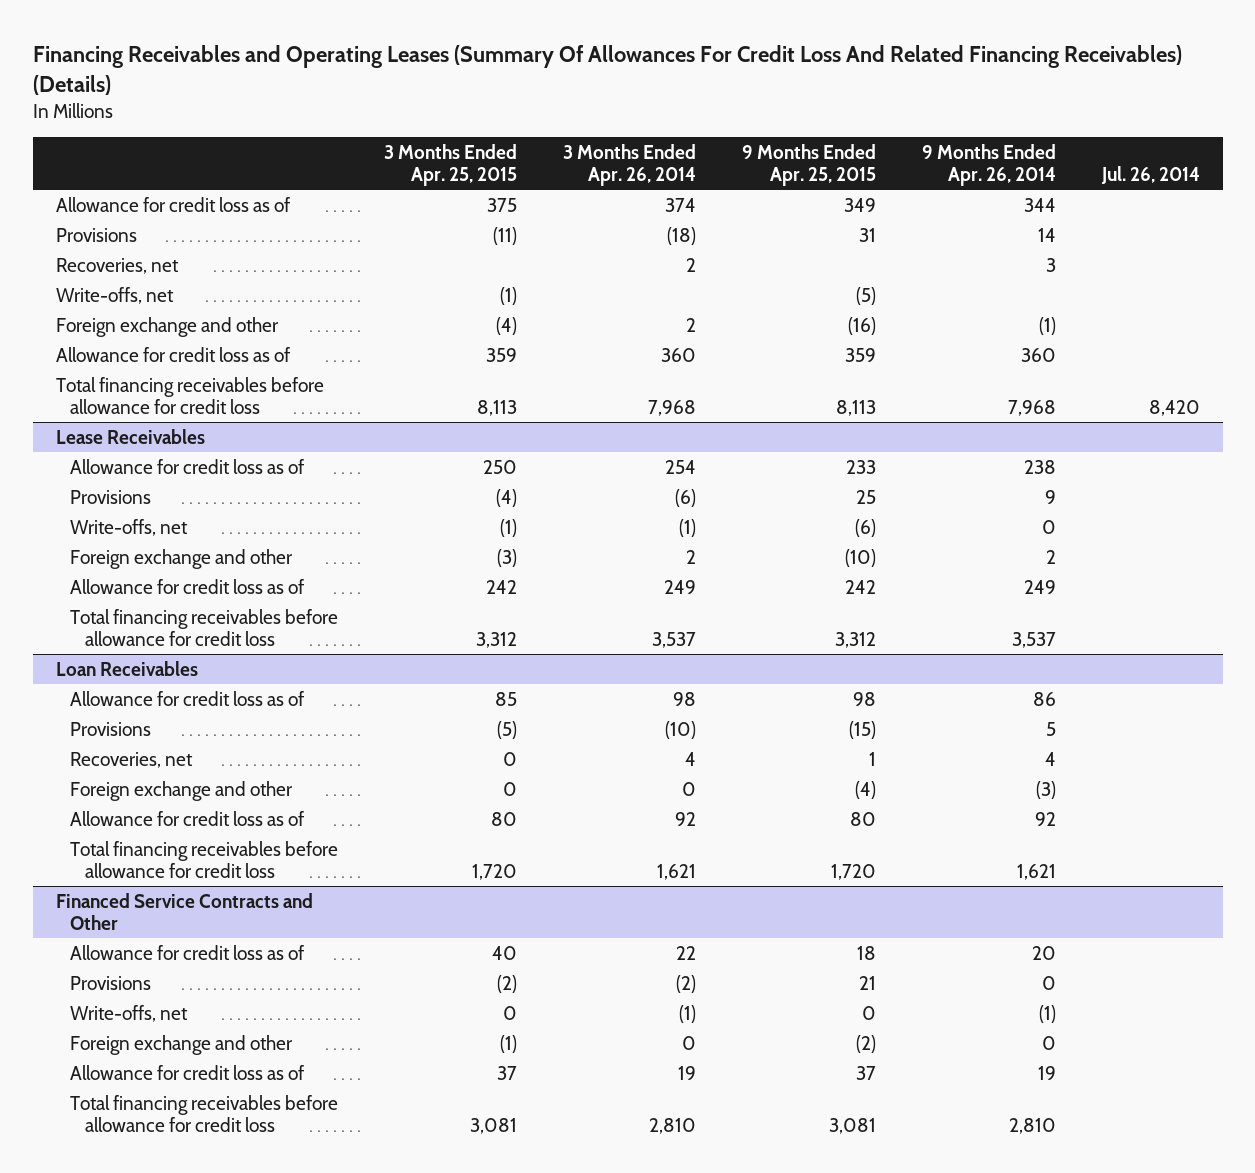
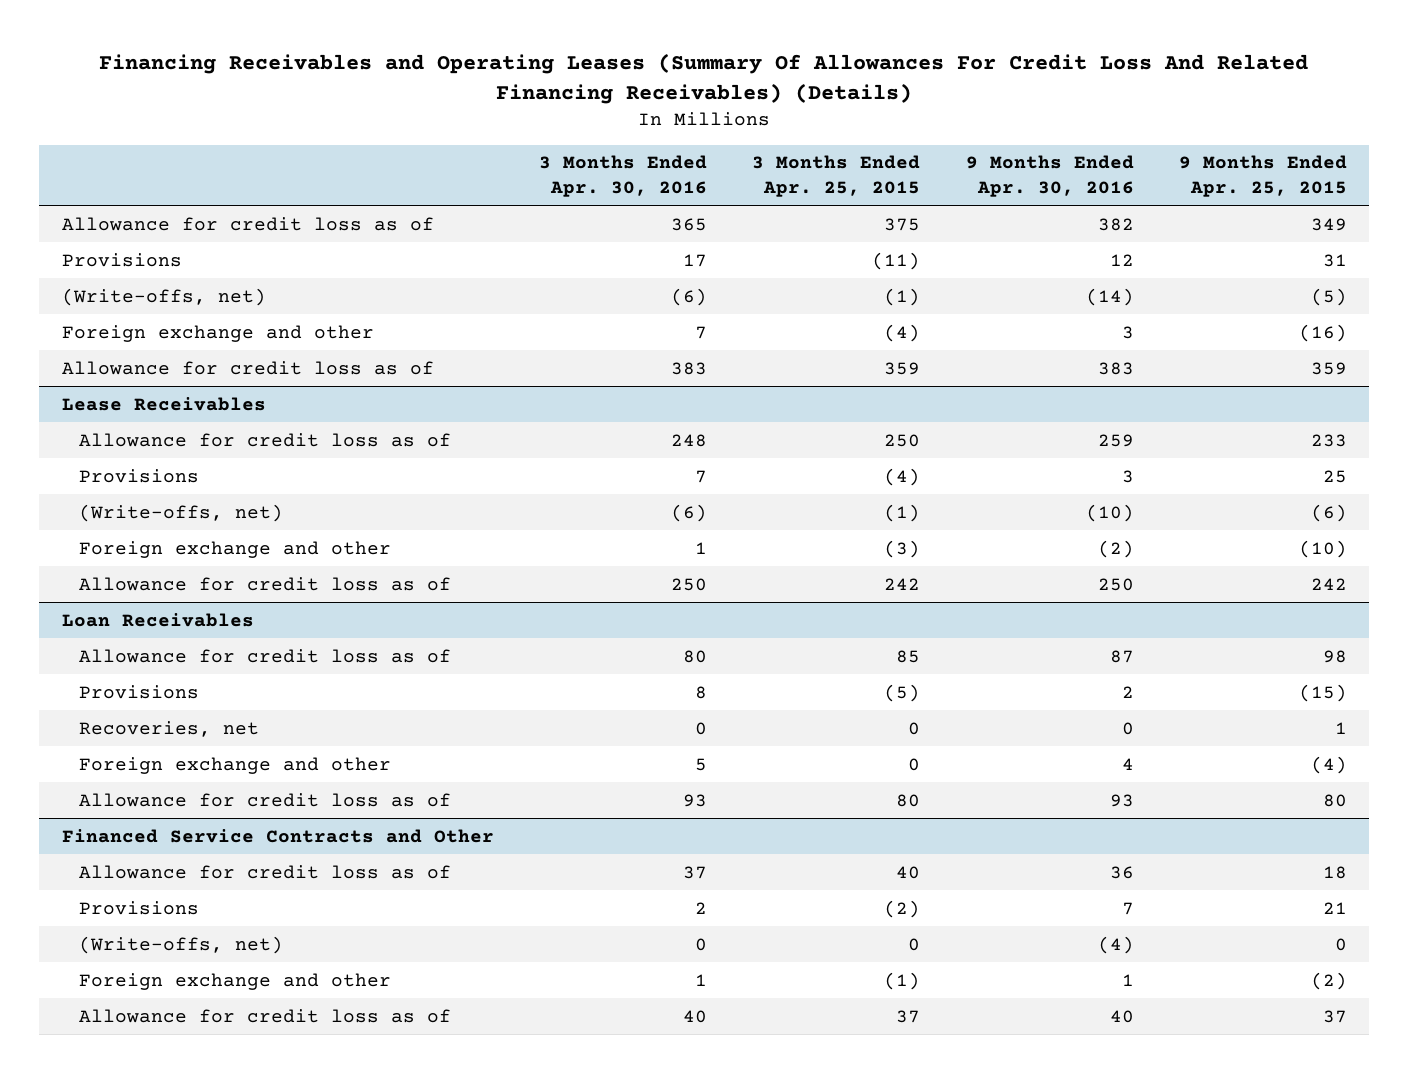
[562,143,696,186] 3 Months Ended Apr. 26, 2014 -> none
[921,143,1056,186] 9 Months Ended Apr. 26, 2014 -> none
[1100,165,1200,184] Jul. 26, 2014 -> none
none -> [539,155,708,197] 3 Months Ended Apr. 30, 2016
none -> [965,155,1134,197] 9 Months Ended Apr. 30, 2016
[55,257,179,274] Recoveries, net -> none
[55,286,174,304] Write-offs, net -> [61,287,266,306] (Write-offs, net)
[55,376,324,414] Total financing receivables before allowance for credit loss -> none
[70,518,189,536] Write-offs, net -> [78,503,283,522] (Write-offs, net)
[70,608,339,646] Total financing receivables before allowance for credit loss -> none
[70,840,339,878] Total financing receivables before allowance for credit loss -> none
[70,1004,189,1022] Write-offs, net -> [78,935,283,954] (Write-offs, net)
[70,1094,339,1132] Total financing receivables before allowance for credit loss -> none

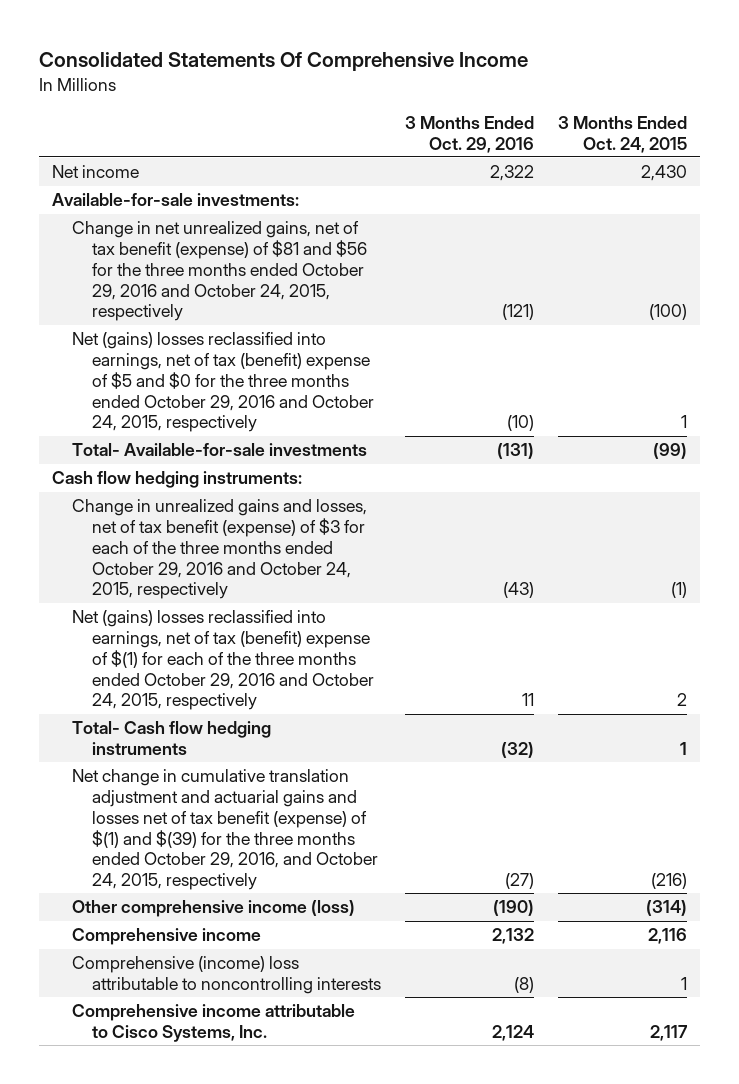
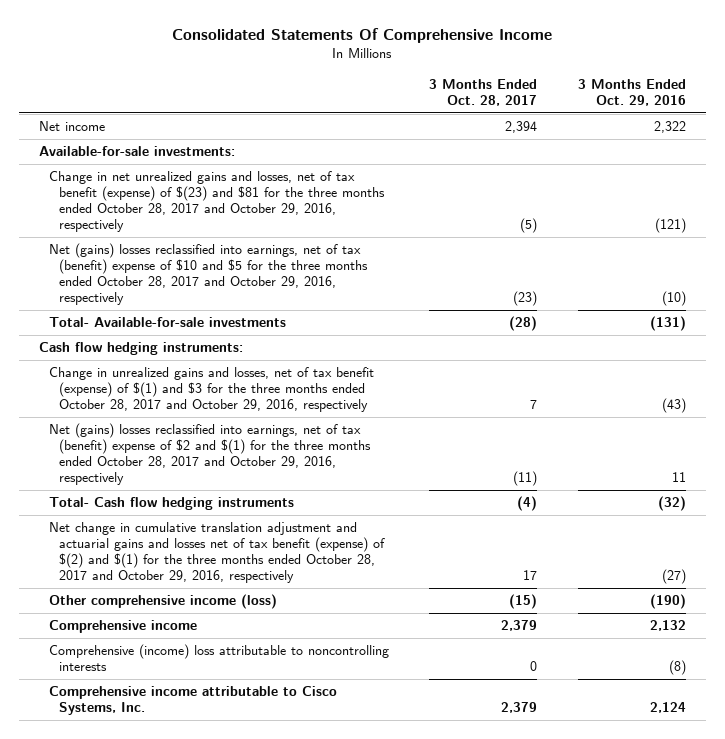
[558,115,688,153] 3 Months Ended Oct. 24, 2015 -> none
none -> [429,78,538,106] 3 Months Ended Oct. 28, 2017
[71,221,367,322] Change in net unrealized gains, net of tax benefit (expense) of $81 and $56 for the three months ended October 29, 2016 and October 24, 2015, respectively -> [49,171,386,233] Change in net unrealized gains and losses, net of tax benefit (expense) of $(23) and $81 for the three months ended October 28, 2017 and October 29, 2016, respectively
[71,332,374,433] Net (gains) losses reclassified into earnings, net of tax (benefit) expense of $5 and $0 for the three months ended October 29, 2016 and October 24, 2015, respectively -> [49,243,369,306] Net (gains) losses reclassified into earnings, net of tax (benefit) expense of $10 and $5 for the three months ended October 28, 2017 and October 29, 2016, respectively
[71,499,367,600] Change in unrealized gains and losses, net of tax benefit (expense) of $3 for each of the three months ended October 29, 2016 and October 24, 2015, respectively -> [49,367,375,413] Change in unrealized gains and losses, net of tax benefit (expense) of $(1) and $3 for the three months ended October 28, 2017 and October 29, 2016, respectively
[71,610,374,711] Net (gains) losses reclassified into earnings, net of tax (benefit) expense of $(1) for each of the three months ended October 29, 2016 and October 24, 2015, respectively -> [49,423,372,486] Net (gains) losses reclassified into earnings, net of tax (benefit) expense of $2 and $(1) for the three months ended October 28, 2017 and October 29, 2016, respectively
[71,769,378,891] Net change in cumulative translation adjustment and actuarial gains and losses net of tax benefit (expense) of $(1) and $(39) for the three months ended October 29, 2016, and October 24, 2015, respectively -> [49,522,386,584] Net change in cumulative translation adjustment and actuarial gains and losses net of tax benefit (expense) of $(2) and $(1) for the three months ended October 28, 2017 and October 29, 2016, respectively

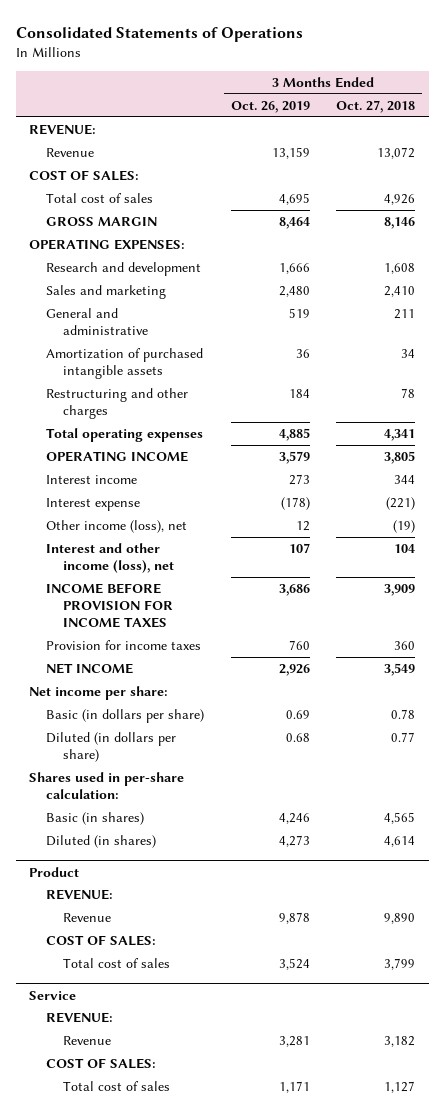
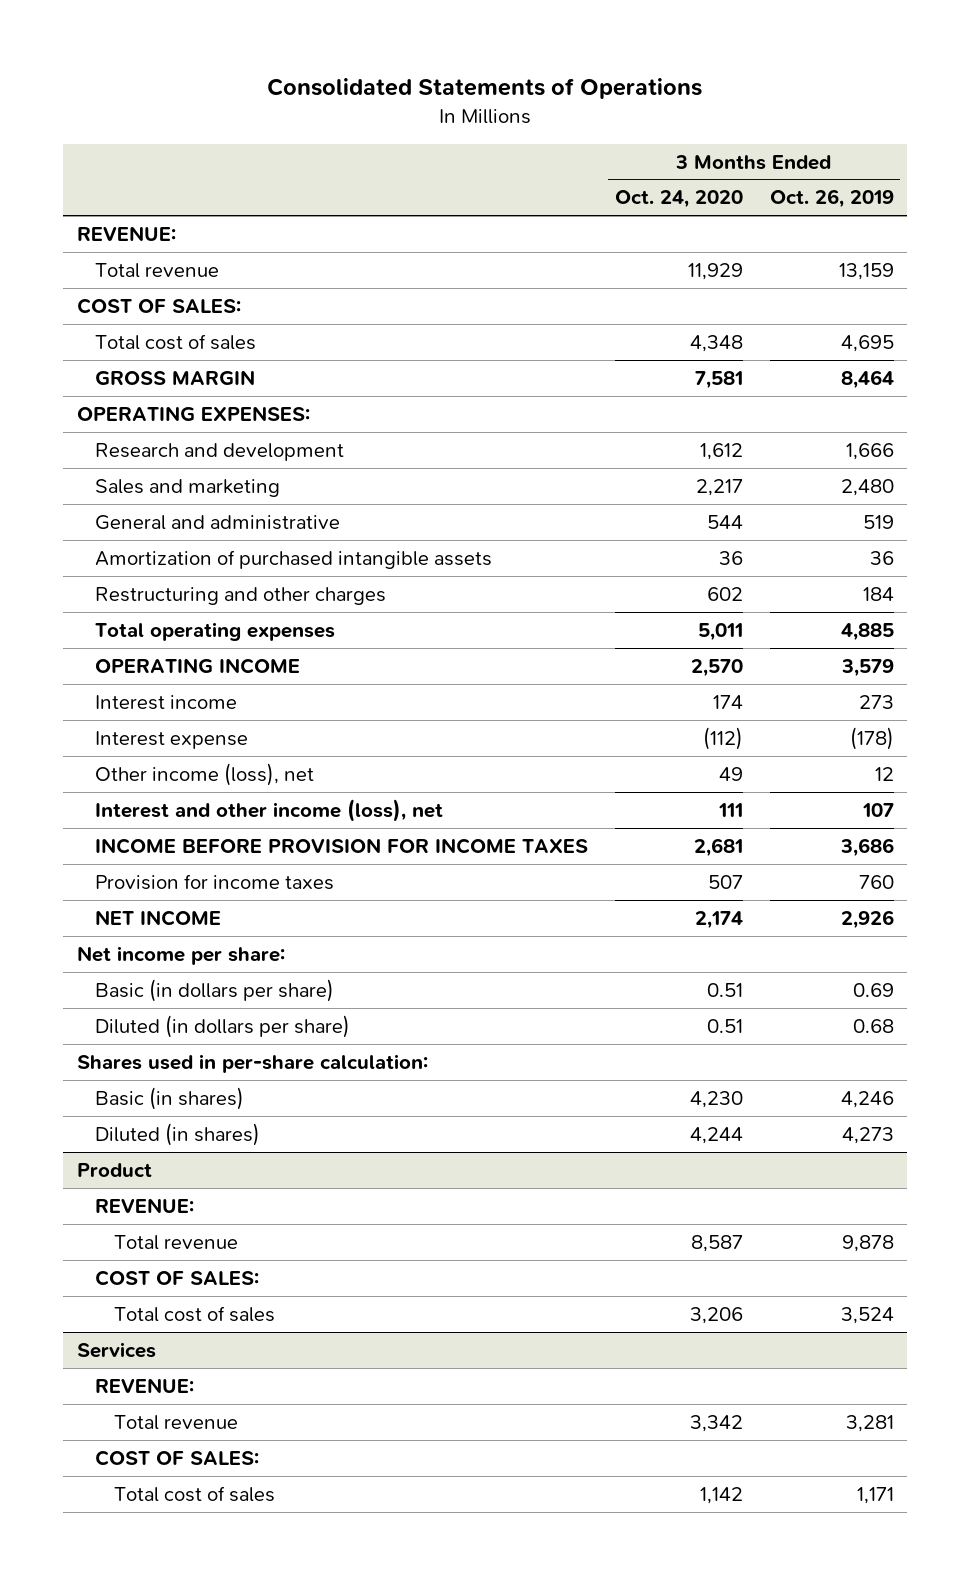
[336,99,416,113] Oct. 27, 2018 -> none
none -> [614,190,743,209] Oct. 24, 2020
[45,148,94,158] Revenue -> [95,262,220,278] Total revenue
[62,913,111,923] Revenue -> [113,1234,238,1250] Total revenue
[29,990,77,1000] Service -> [76,1341,156,1358] Services
[62,1036,111,1046] Revenue -> [113,1414,238,1430] Total revenue

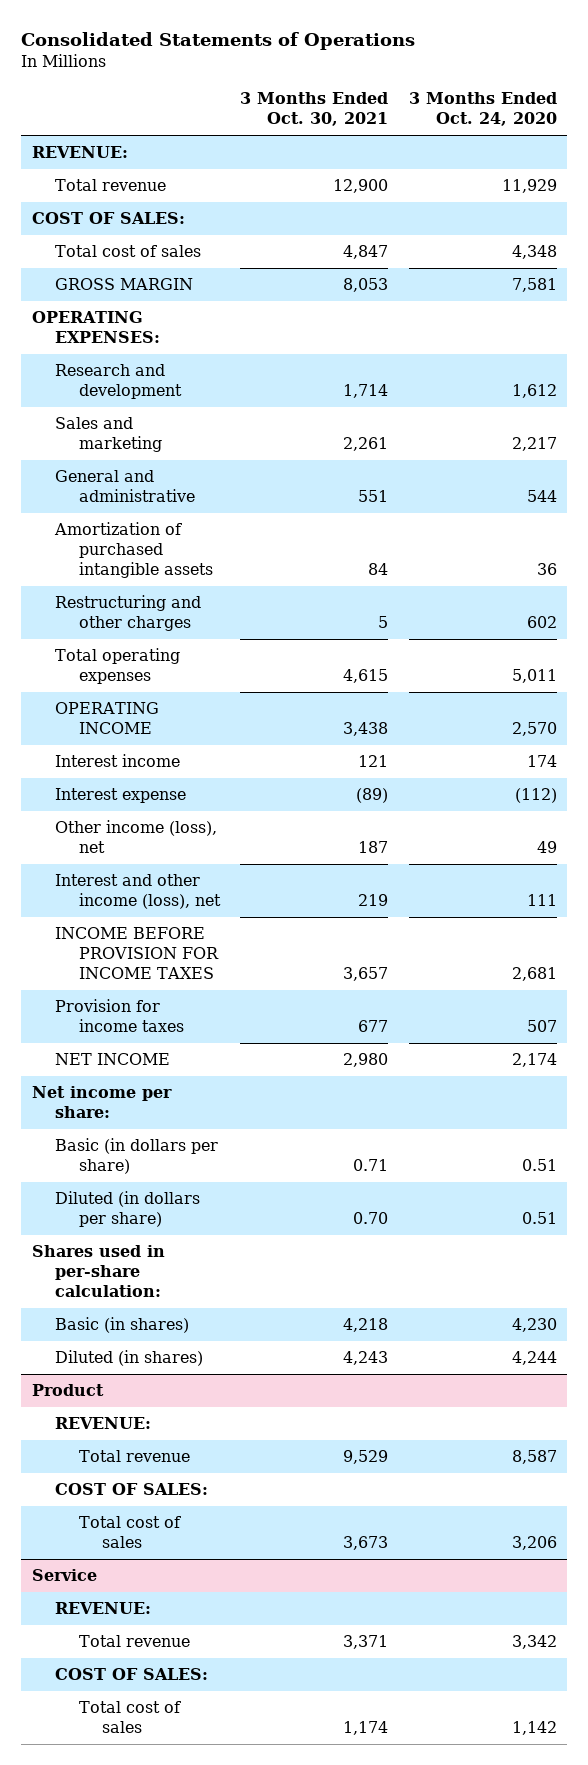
[769,189,894,209] Oct. 26, 2019 -> none
none -> [240,92,389,127] 3 Months Ended Oct. 30, 2021
[76,1341,156,1358] Services -> [31,1568,97,1581] Service

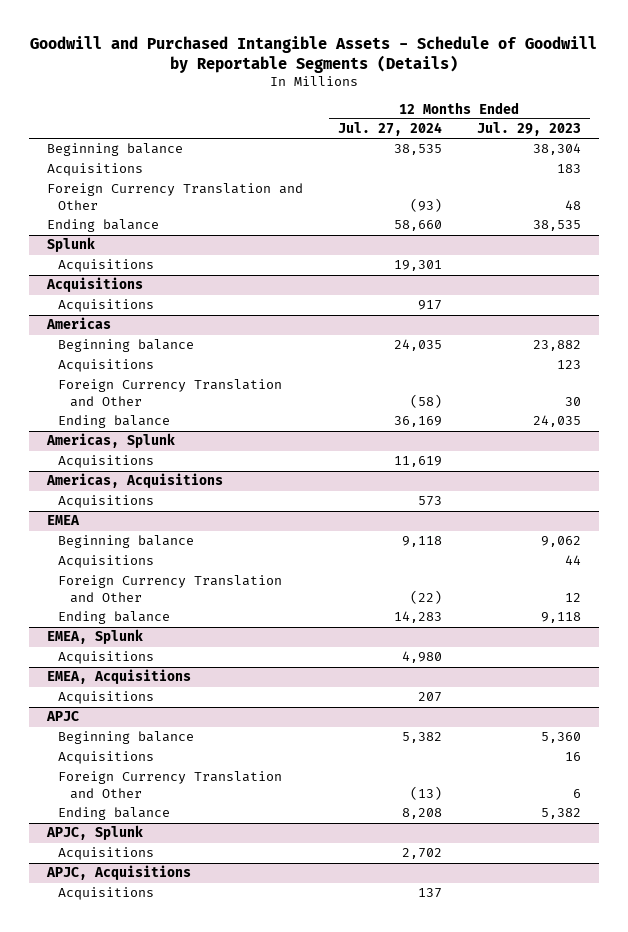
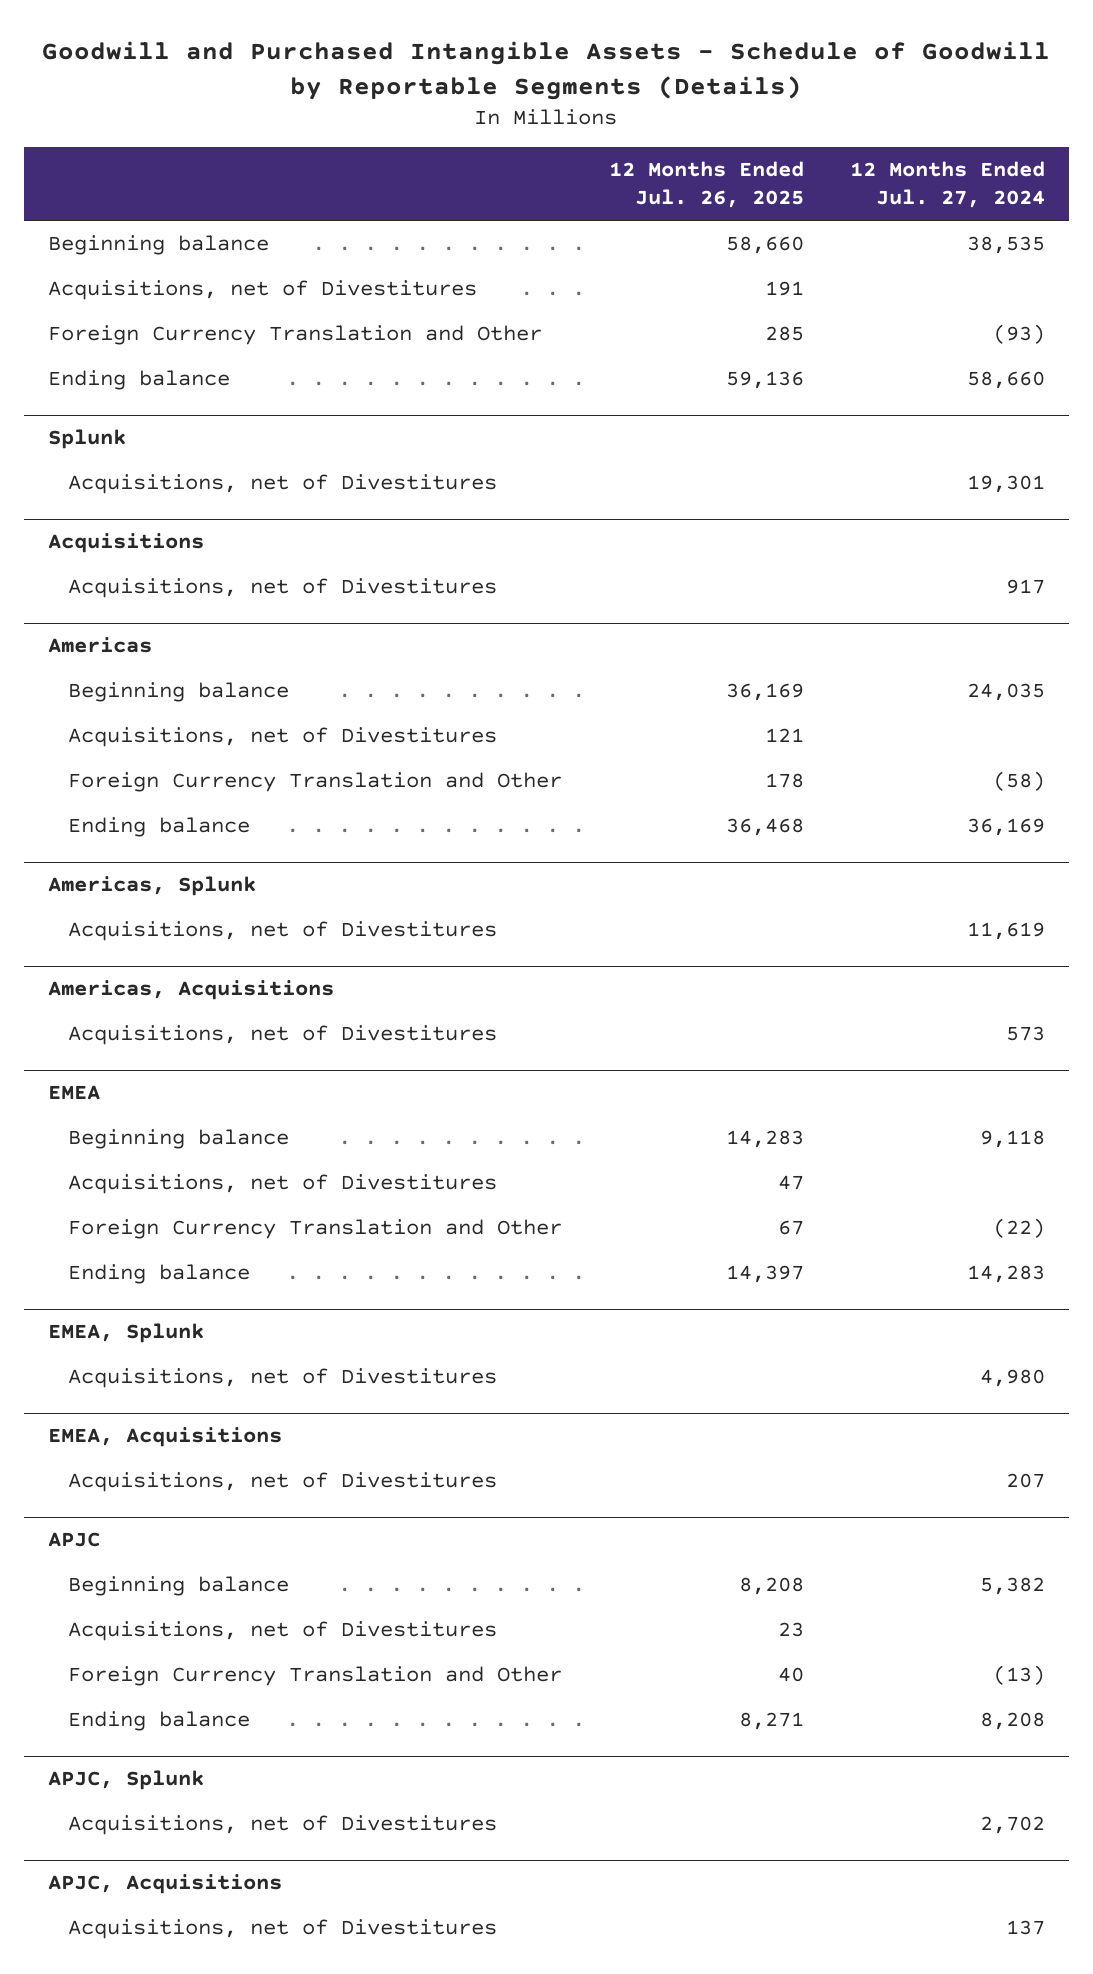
[477,122,582,137] Jul. 29, 2023 -> none
none -> [608,161,804,209] 12 Months Ended Jul. 26, 2025
[46,163,143,177] Acquisitions -> [47,280,477,301] Acquisitions, net of Divestitures
[58,259,155,273] Acquisitions -> [68,474,498,495] Acquisitions, net of Divestitures
[58,299,155,313] Acquisitions -> [68,578,498,599] Acquisitions, net of Divestitures
[58,359,155,373] Acquisitions -> [68,727,498,748] Acquisitions, net of Divestitures
[58,455,155,469] Acquisitions -> [68,921,498,942] Acquisitions, net of Divestitures
[58,495,155,509] Acquisitions -> [68,1025,498,1046] Acquisitions, net of Divestitures
[58,555,155,569] Acquisitions -> [68,1174,498,1195] Acquisitions, net of Divestitures
[58,651,155,665] Acquisitions -> [68,1368,498,1389] Acquisitions, net of Divestitures
[58,691,155,705] Acquisitions -> [68,1472,498,1493] Acquisitions, net of Divestitures
[58,751,155,765] Acquisitions -> [68,1621,498,1642] Acquisitions, net of Divestitures
[58,847,155,861] Acquisitions -> [68,1815,498,1836] Acquisitions, net of Divestitures
[58,887,155,901] Acquisitions -> [68,1919,498,1940] Acquisitions, net of Divestitures

